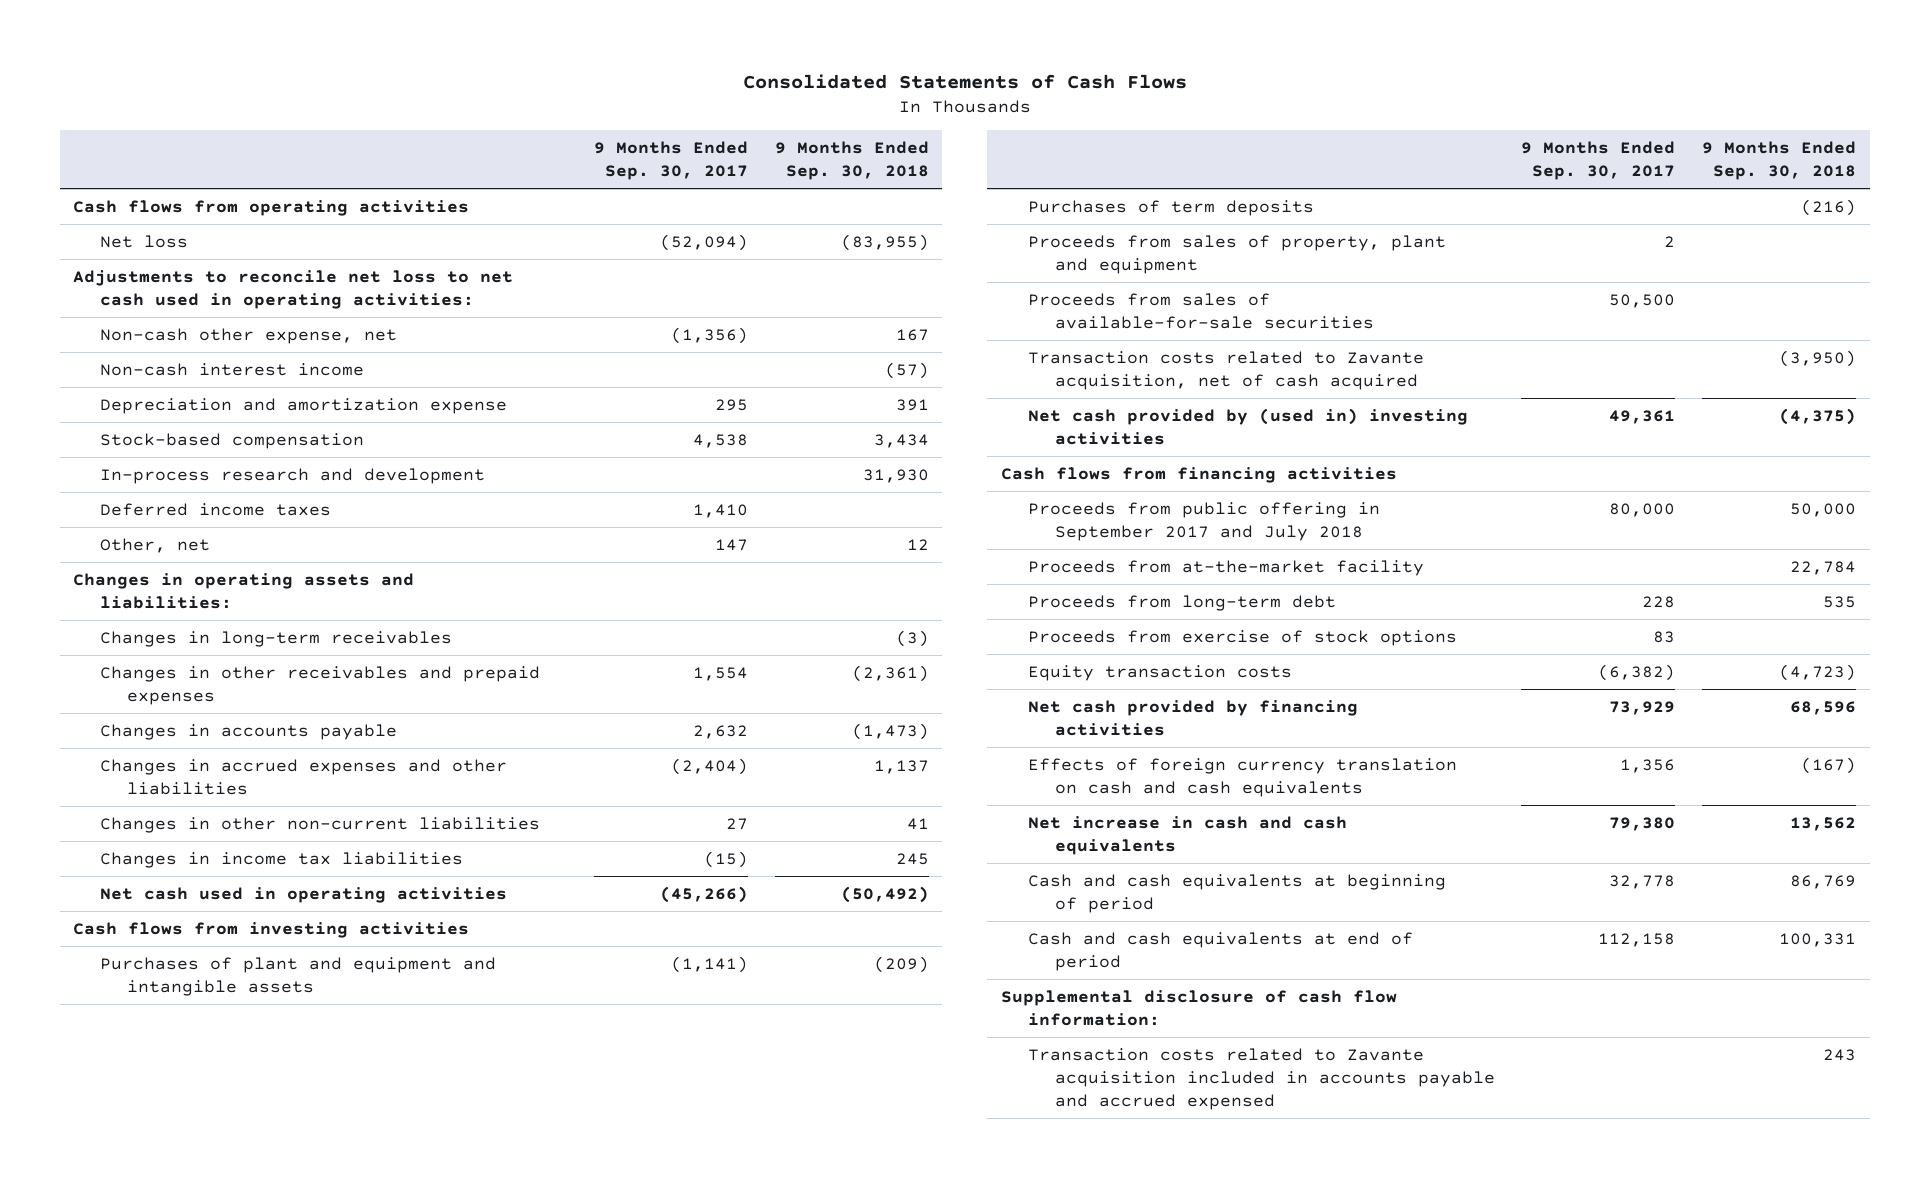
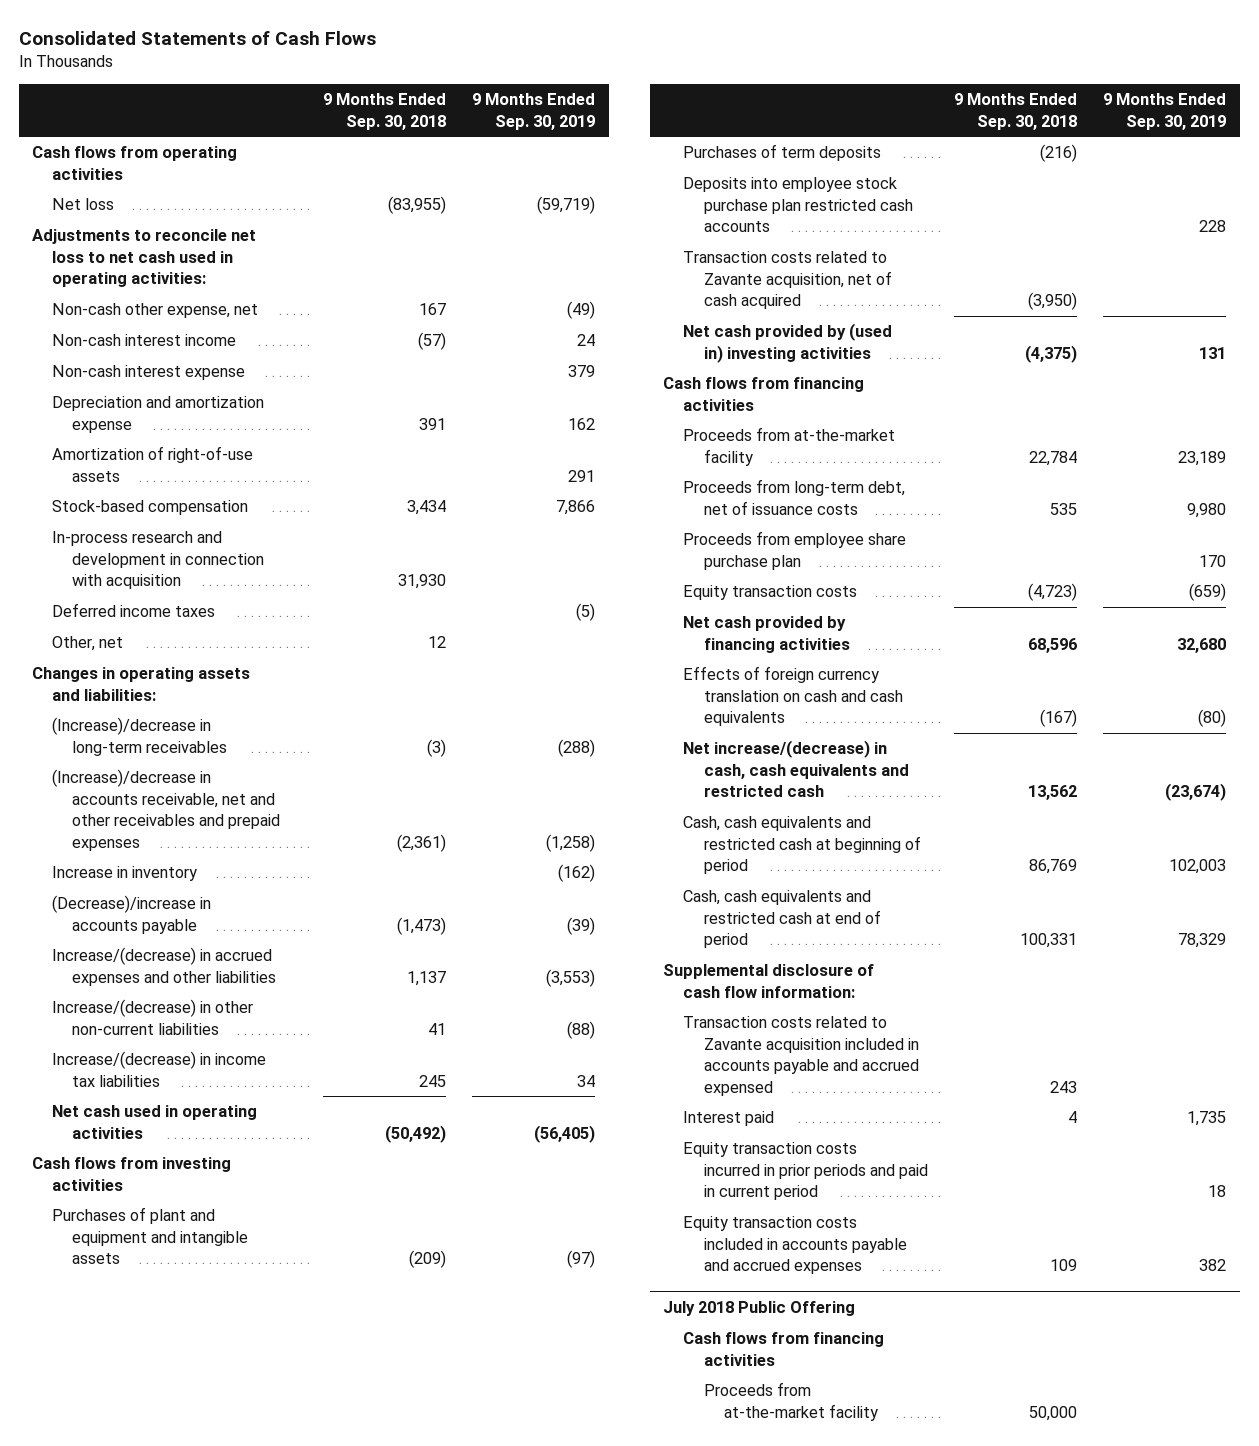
[594,140,749,181] 9 Months Ended Sep. 30, 2017 -> none
none -> [472,93,596,130] 9 Months Ended Sep. 30, 2019
none -> [52,365,246,381] Non-cash interest expense
none -> [52,446,254,482] Amortization of right-of-use assets
[100,467,486,484] In-process research and development -> [52,531,265,590] In-process research and development in connection with acquisition
[100,630,453,647] Changes in long-term receivables -> [52,717,228,756] (Increase)/decrease in long-term receivables
[100,665,541,706] Changes in other receivables and prepaid expenses -> [52,769,281,851] (Increase)/decrease in accounts receivable, net and other receivables and prepaid expenses
none -> [52,866,198,882] Increase in inventory
[100,723,398,740] Changes in accounts payable -> [52,895,212,934] (Decrease)/increase in accounts payable
[100,758,508,796] Changes in accrued expenses and other liabilities -> [52,947,277,986] Increase/(decrease) in accrued expenses and other liabilities
[100,816,541,833] Changes in other non-current liabilities -> [52,999,254,1035] Increase/(decrease) in other non-current liabilities
[100,851,464,868] Changes in income tax liabilities -> [52,1051,267,1087] Increase/(decrease) in income tax liabilities
[1027,234,1446,275] Proceeds from sales of property, plant and equipment -> none
[1027,292,1374,330] Proceeds from sales of available-for-sale securities -> none
none -> [683,177,913,233] Deposits into employee stock purchase plan restricted cash accounts
[1027,501,1380,542] Proceeds from public offering in September 2017 and July 2018 -> none
[1027,629,1457,646] Proceeds from exercise of stock options -> none
[1027,594,1336,611] Proceeds from long-term debt -> [683,479,906,515] Proceeds from long-term debt, net of issuance costs
none -> [683,531,907,570] Proceeds from employee share purchase plan
[1027,815,1347,856] Net increase in cash and cash equivalents -> [683,740,909,798] Net increase/(decrease) in cash, cash equivalents and restricted cash
[1027,873,1446,914] Cash and cash equivalents at beginning of period -> [683,816,921,875] Cash, cash equivalents and restricted cash at beginning of period
[1027,931,1413,972] Cash and cash equivalents at end of period -> [683,890,881,949] Cash, cash equivalents and restricted cash at end of period
none -> [683,1111,775,1127] Interest paid
none -> [683,1142,928,1201] Equity transaction costs incurred in prior periods and paid in current period
none -> [683,1216,907,1275] Equity transaction costs included in accounts payable and accrued expenses
none -> [663,1301,856,1317] July 2018 Public Offering
none -> [683,1332,885,1366] Cash flows from financing activities
none -> [703,1382,878,1421] Proceeds from at-the-market facility

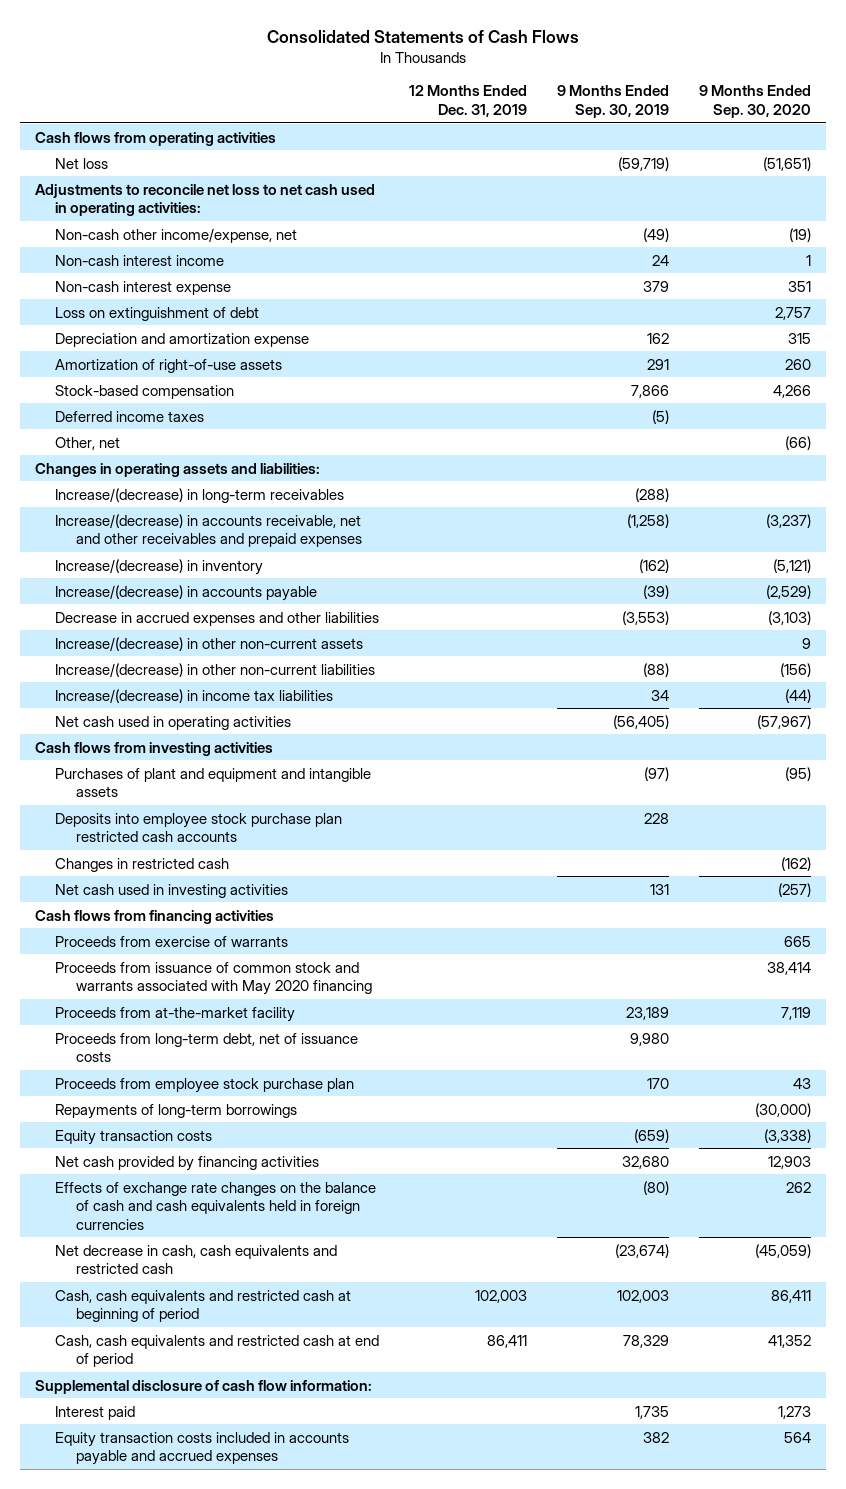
[322,93,446,130] 9 Months Ended Sep. 30, 2018 -> none
none -> [409,85,528,117] 12 Months Ended Dec. 31, 2019
none -> [699,85,812,118] 9 Months Ended Sep. 30, 2020
[52,303,259,319] Non-cash other expense, net -> [55,227,298,243] Non-cash other income/expense, net
none -> [55,306,260,321] Loss on extinguishment of debt
[52,531,265,590] In-process research and development in connection with acquisition -> none
[52,717,228,756] (Increase)/decrease in long-term receivables -> [55,487,345,503] Increase/(decrease) in long-term receivables
[52,769,281,851] (Increase)/decrease in accounts receivable, net and other receivables and prepaid expenses -> [55,513,362,548] Increase/(decrease) in accounts receivable, net and other receivables and prepaid expenses
[52,866,198,882] Increase in inventory -> [55,558,264,575] Increase/(decrease) in inventory
[52,895,212,934] (Decrease)/increase in accounts payable -> [55,584,318,601] Increase/(decrease) in accounts payable
[52,947,277,986] Increase/(decrease) in accrued expenses and other liabilities -> [55,611,380,626] Decrease in accrued expenses and other liabilities
none -> [55,636,364,651] Increase/(decrease) in other non-current assets
[683,144,882,162] Purchases of term deposits -> none
[683,251,892,310] Transaction costs related to Zavante acquisition, net of cash acquired -> none
none -> [55,857,230,872] Changes in restricted cash
[683,323,893,363] Net cash provided by (used in) investing activities -> [55,883,289,898] Net cash used in investing activities
none -> [55,935,289,947] Proceeds from exercise of warrants
none -> [55,961,372,996] Proceeds from issuance of common stock and warrants associated with May 2020 financing
[683,531,907,570] Proceeds from employee share purchase plan -> [55,1077,355,1093] Proceeds from employee stock purchase plan
none -> [55,1103,298,1119] Repayments of long-term borrowings
[683,666,903,727] Effects of foreign currency translation on cash and cash equivalents -> [55,1181,377,1230] Effects of exchange rate changes on the balance of cash and cash equivalents held in foreign currencies
[683,740,909,798] Net increase/(decrease) in cash, cash equivalents and restricted cash -> [55,1244,338,1275] Net decrease in cash, cash equivalents and restricted cash
[683,1016,919,1096] Transaction costs related to Zavante acquisition included in accounts payable and accrued expensed -> none
[683,1142,928,1201] Equity transaction costs incurred in prior periods and paid in current period -> none
[663,1301,856,1317] July 2018 Public Offering -> none
[683,1332,885,1366] Cash flows from financing activities -> none
[703,1382,878,1421] Proceeds from at-the-market facility -> none

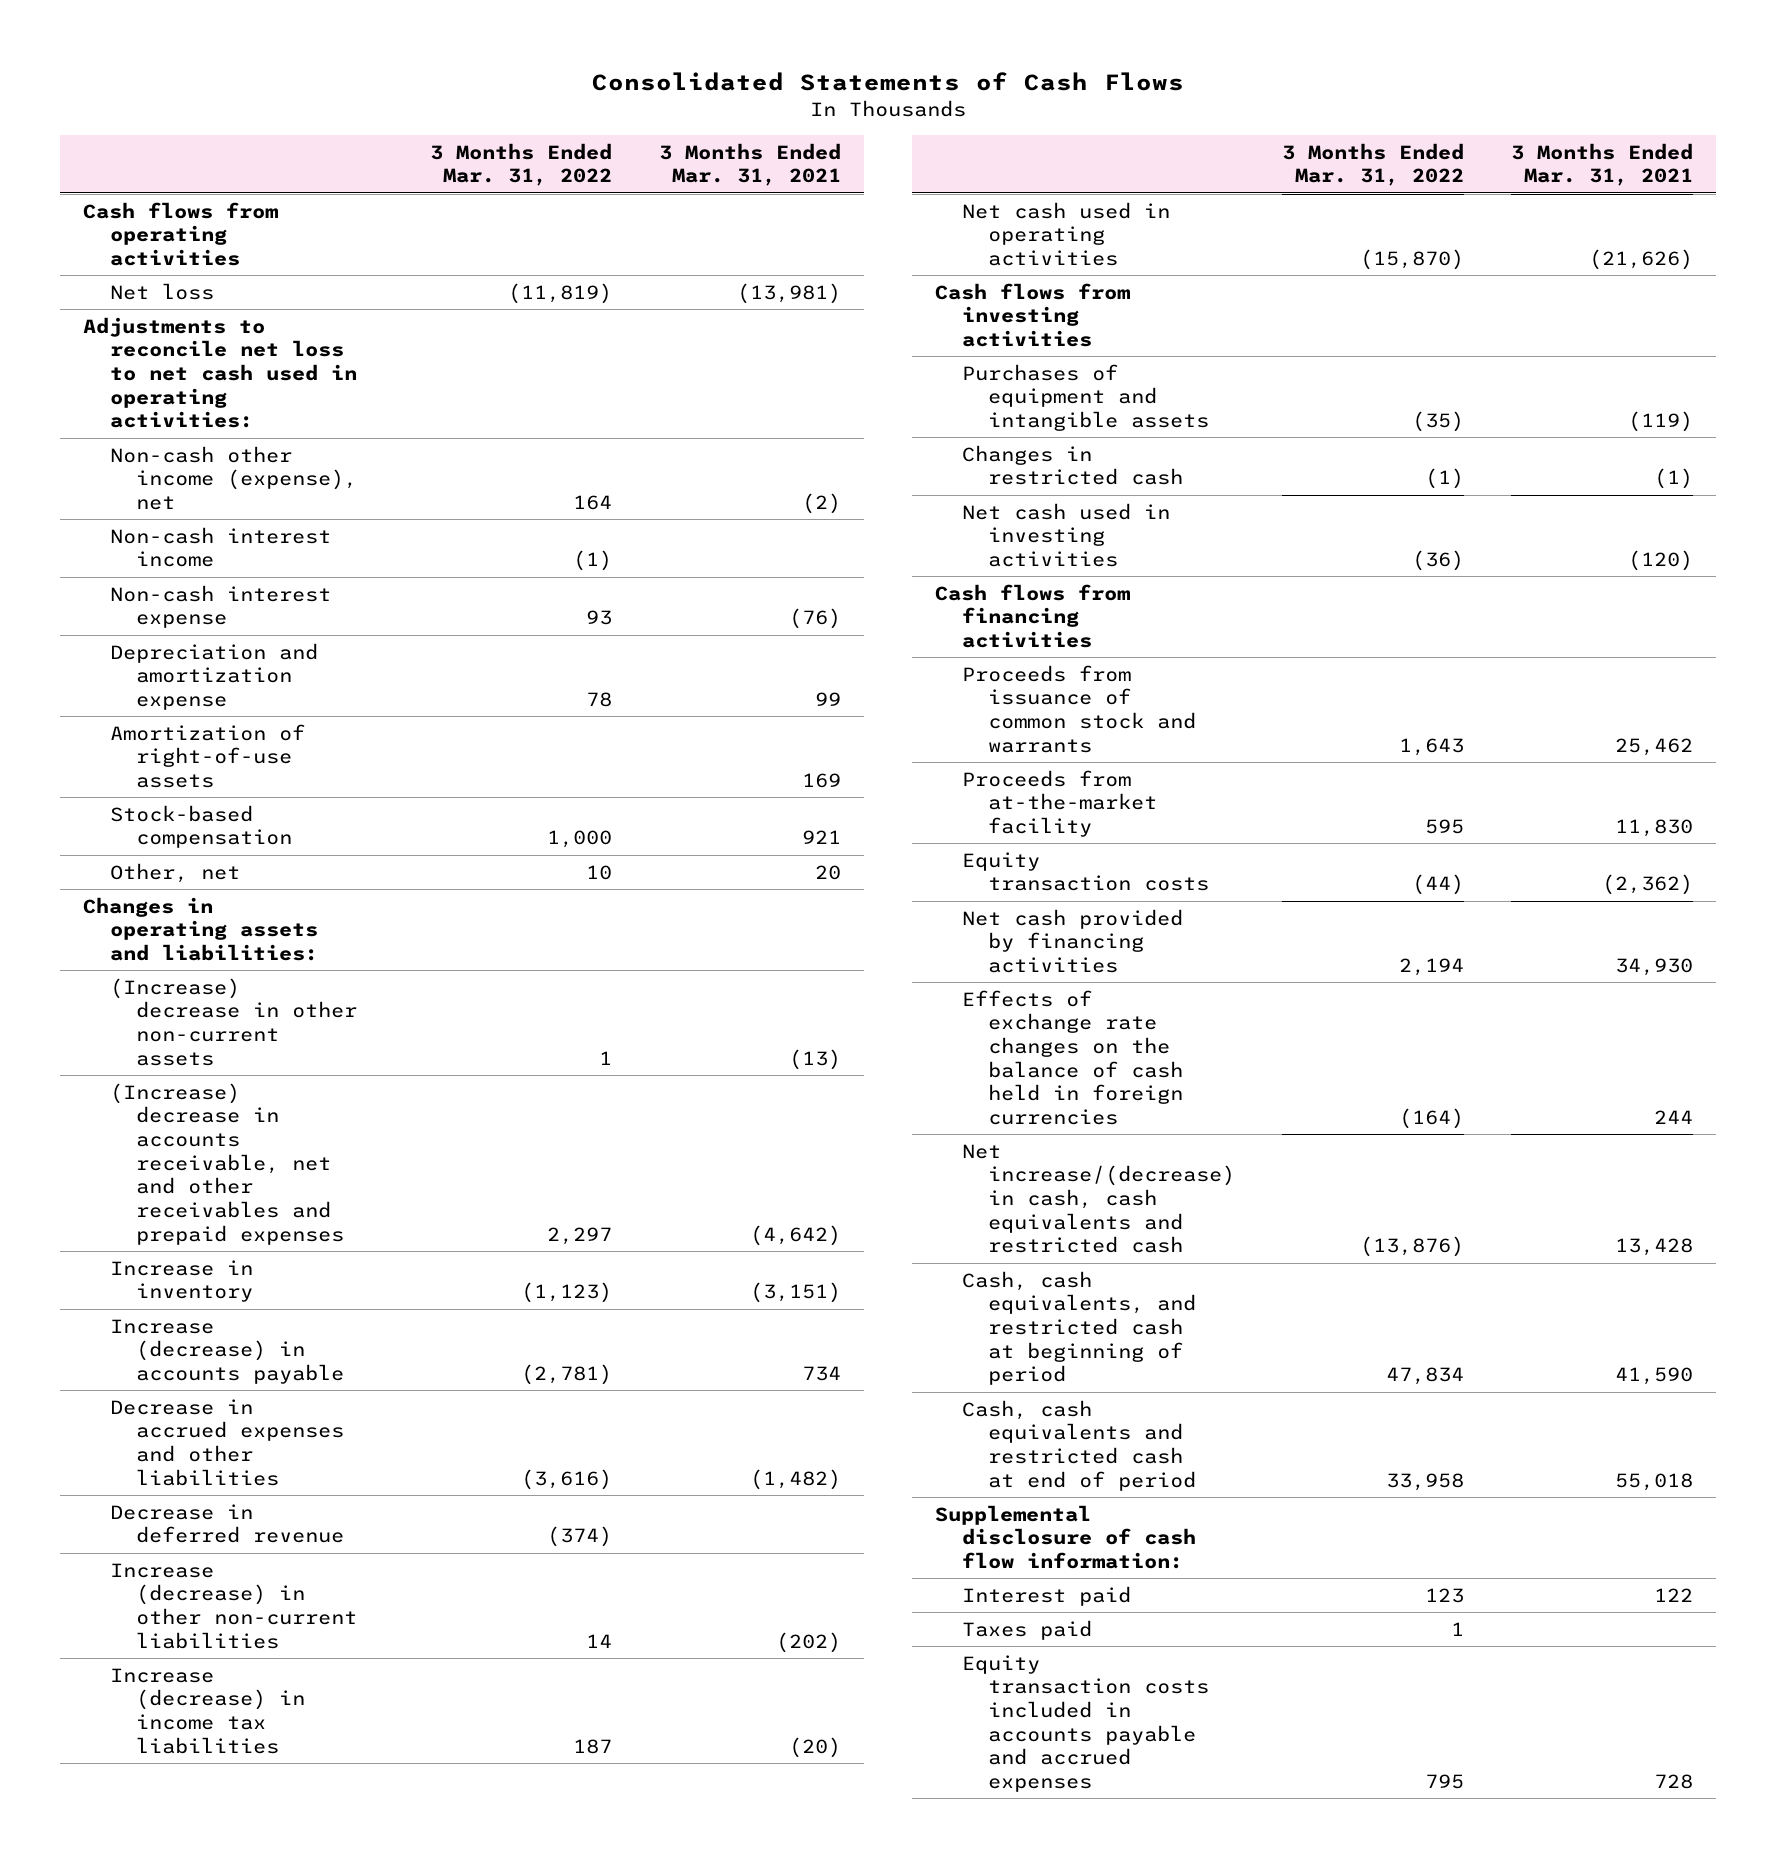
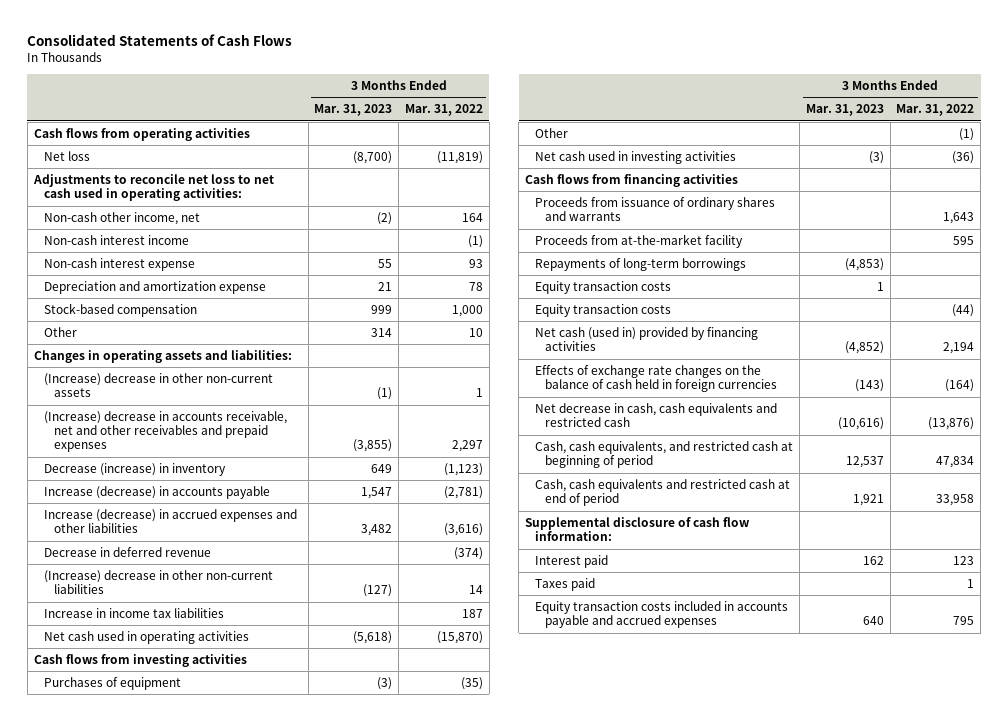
[658,142,841,187] 3 Months Ended Mar. 31, 2021 -> none
none -> [314,104,393,117] Mar. 31, 2023
[109,445,358,511] Non-cash other income (expense), net -> [43,212,200,226] Non-cash other income, net
[109,723,305,789] Amortization of right-of-use assets -> none
[109,862,240,883] Other, net -> [43,327,77,338] Other
[109,1259,254,1303] Increase in inventory -> [43,463,226,477] Decrease (increase) in inventory
[109,1398,345,1486] Decrease in accrued expenses and other liabilities -> [43,509,297,534] Increase (decrease) in accrued expenses and other liabilities
[109,1562,358,1649] Increase (decrease) in other non-current liabilities -> [43,570,273,595] (Increase) decrease in other non-current liabilities
[109,1667,306,1754] Increase (decrease) in income tax liabilities -> [43,608,224,619] Increase in income tax liabilities
[961,363,1210,432] Purchases of equipment and intangible assets -> [43,677,181,691] Purchases of equipment
[961,444,1184,486] Changes in restricted cash -> [535,128,569,139] Other
[961,664,1197,753] Proceeds from issuance of common stock and warrants -> [535,197,776,222] Proceeds from issuance of ordinary shares and warrants
none -> [535,258,747,272] Repayments of long-term borrowings
none -> [535,281,672,295] Equity transaction costs
[961,908,1183,974] Net cash provided by financing activities -> [535,327,759,352] Net cash (used in) provided by financing activities
[961,1143,1236,1254] Net increase/(decrease) in cash, cash equivalents and restricted cash -> [535,403,778,428] Net decrease in cash, cash equivalents and restricted cash

